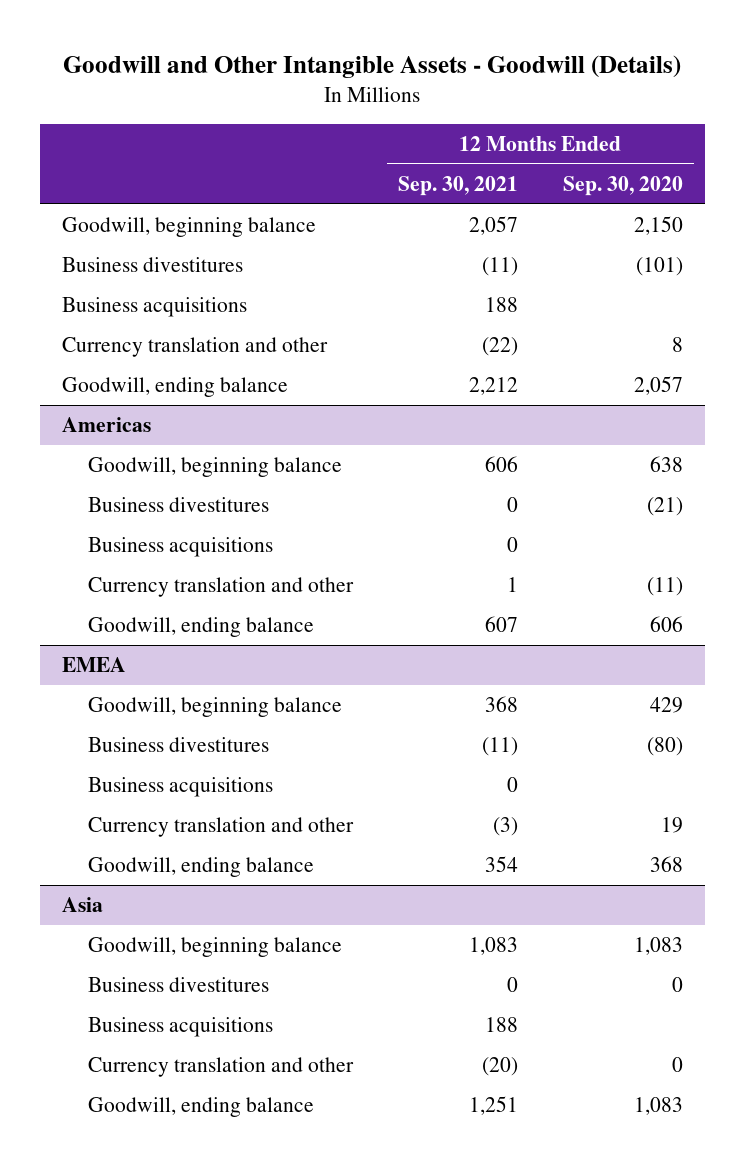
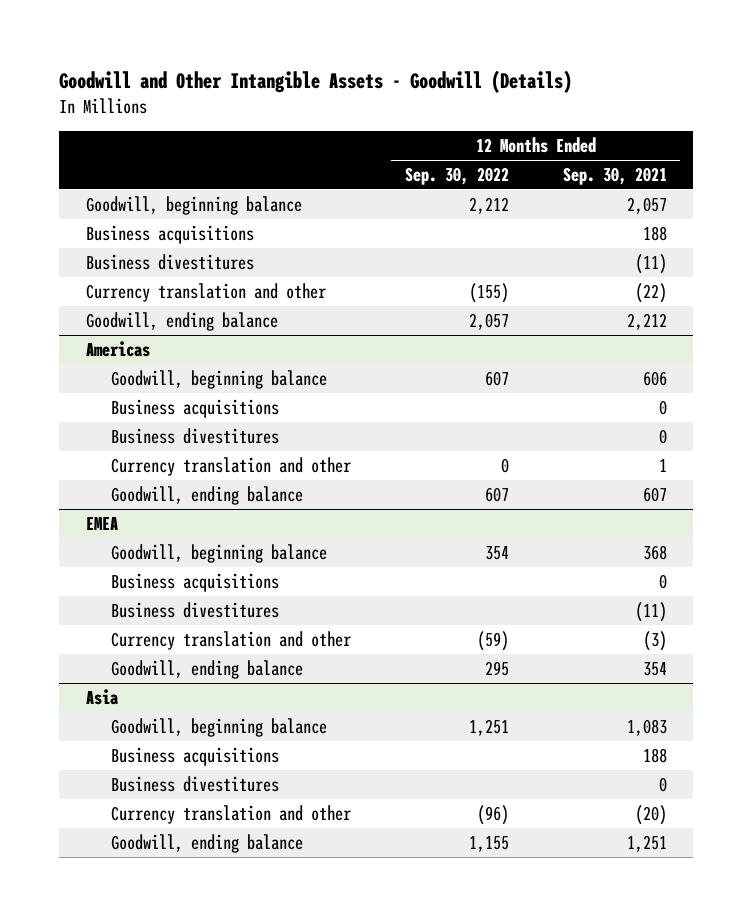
[562,175,683,196] Sep. 30, 2020 -> none
none -> [404,166,509,185] Sep. 30, 2022
[62,257,244,273] Business divestitures -> [86,253,255,270] Business divestitures
[87,497,269,513] Business divestitures -> [110,427,279,444] Business divestitures
[87,737,269,753] Business divestitures -> [110,601,279,618] Business divestitures
[87,977,269,993] Business divestitures -> [110,775,279,792] Business divestitures

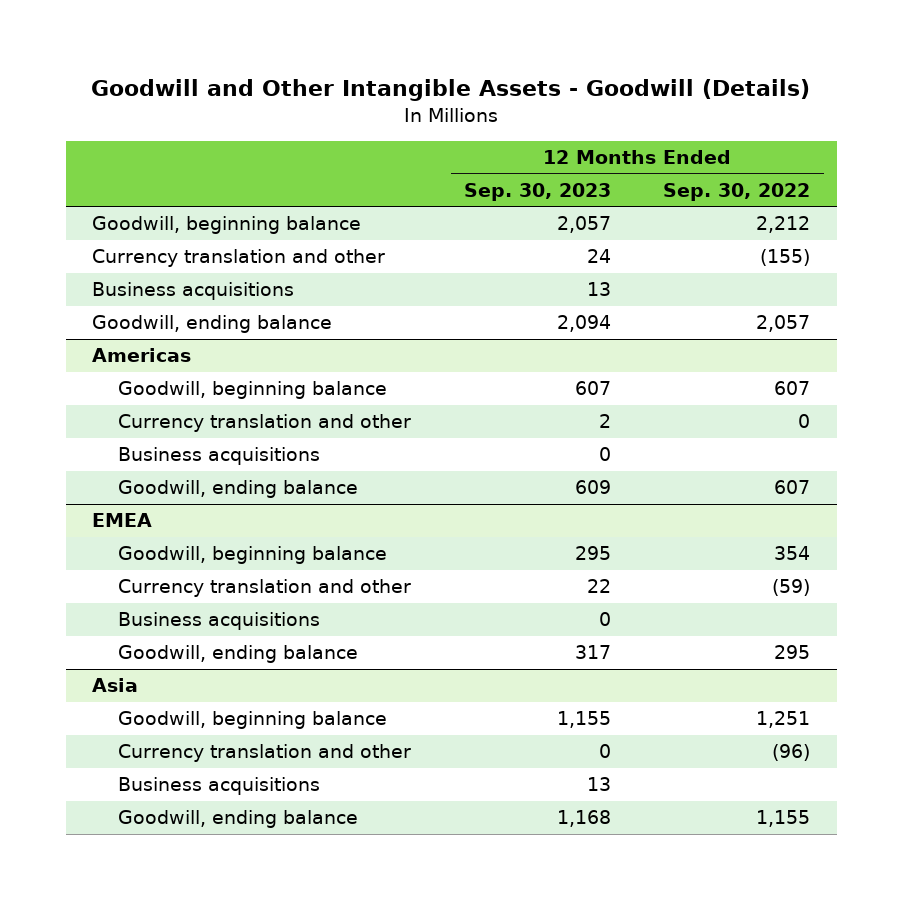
[562,166,667,185] Sep. 30, 2021 -> none
none -> [463,182,611,201] Sep. 30, 2023
[86,253,255,270] Business divestitures -> none
[86,224,255,244] Business acquisitions -> [92,282,295,301] Business acquisitions
[110,427,279,444] Business divestitures -> none
[110,398,279,418] Business acquisitions -> [118,447,321,466] Business acquisitions
[110,601,279,618] Business divestitures -> none
[110,572,279,592] Business acquisitions -> [118,612,321,631] Business acquisitions
[110,775,279,792] Business divestitures -> none
[110,746,279,766] Business acquisitions -> [118,777,321,796] Business acquisitions

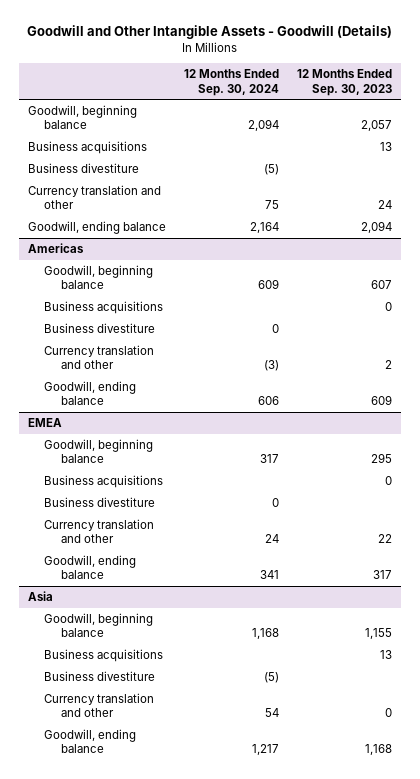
[663,182,811,201] Sep. 30, 2022 -> none
none -> [184,69,280,96] 12 Months Ended Sep. 30, 2024
none -> [27,162,139,173] Business divestiture
[92,249,386,268] Currency translation and other -> [27,184,161,210] Currency translation and other
none -> [44,322,156,333] Business divestiture
[118,414,412,433] Currency translation and other -> [44,344,155,370] Currency translation and other
none -> [44,496,156,507] Business divestiture
[118,579,412,598] Currency translation and other -> [44,518,155,544] Currency translation and other
none -> [44,670,156,681] Business divestiture
[118,744,412,763] Currency translation and other -> [44,692,155,718] Currency translation and other

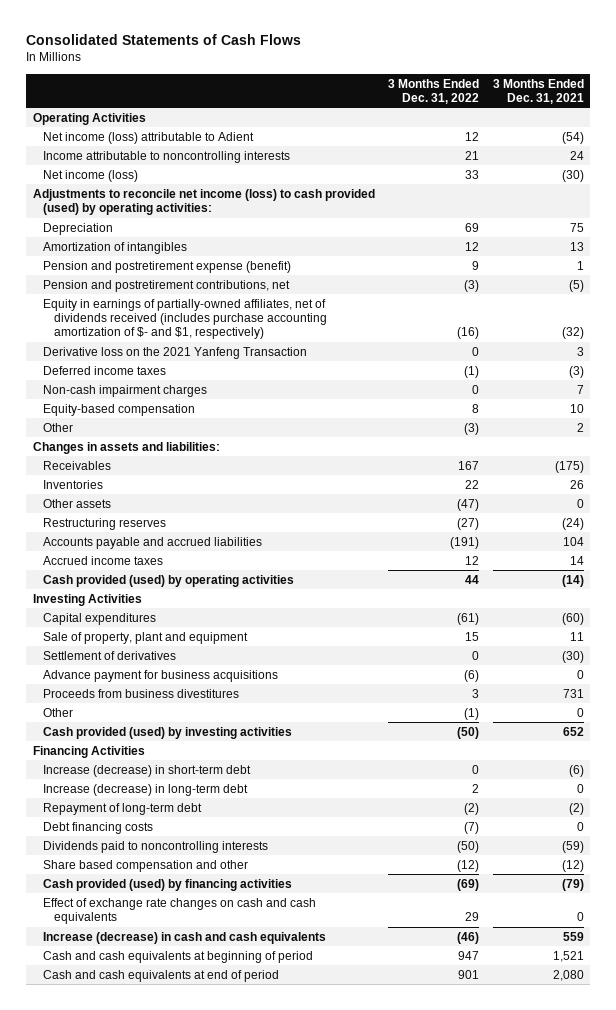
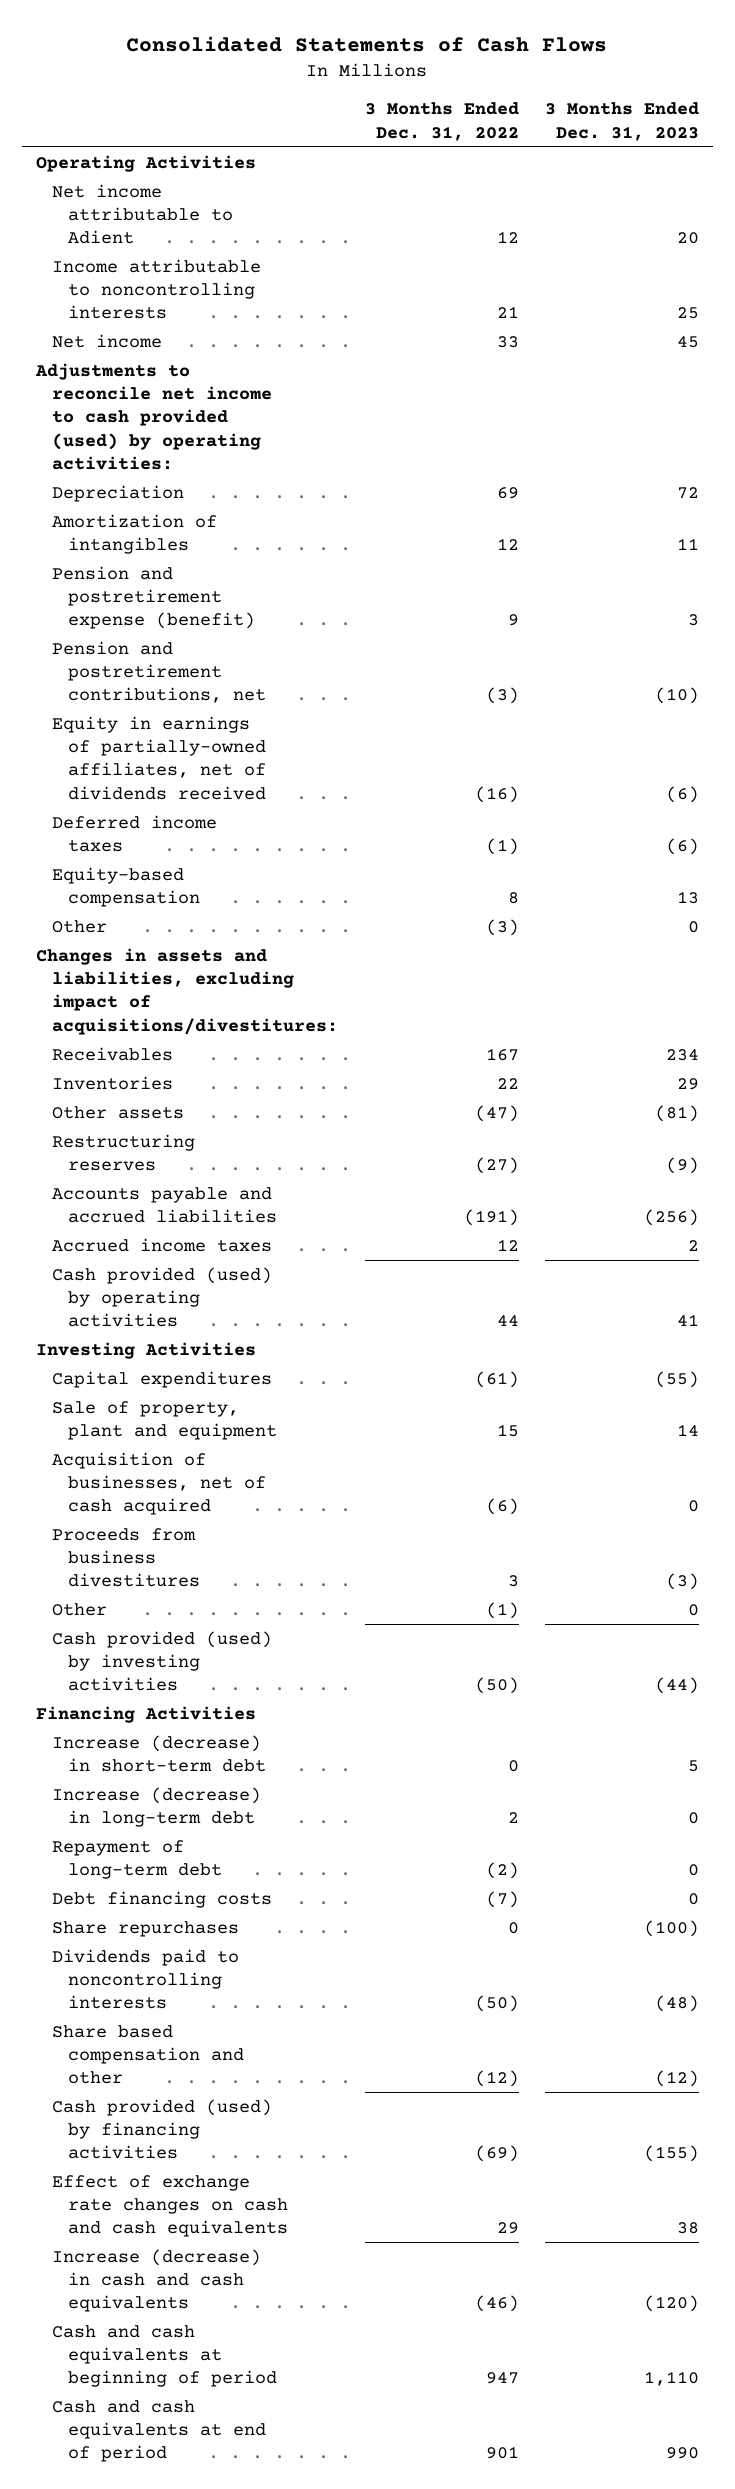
[492,78,584,104] 3 Months Ended Dec. 31, 2021 -> none
none -> [545,102,700,141] 3 Months Ended Dec. 31, 2023
[43,131,255,144] Net income (loss) attributable to Adient -> [51,183,234,245] Net income attributable to Adient
[43,169,139,182] Net income (loss) -> [51,333,162,348] Net income
[32,188,375,216] Adjustments to reconcile net income (loss) to cash provided (used) by operating activities: -> [34,362,272,471] Adjustments to reconcile net income to cash provided (used) by operating activities:
[43,346,308,359] Derivative loss on the 2021 Yanfeng Transaction -> none
[43,298,328,340] Equity in earnings of partially-owned affiliates, net of dividends received (includes purchase accounting amortization of $- and $1, respectively) -> [51,715,267,800] Equity in earnings of partially-owned affiliates, net of dividends received
[43,384,208,397] Non-cash impairment charges -> none
[32,441,220,454] Changes in assets and liabilities: -> [35,947,338,1035] Changes in assets and liabilities, excluding impact of acquisitions/divestitures:
[43,650,177,660] Settlement of derivatives -> none
[43,669,279,682] Advance payment for business acquisitions -> none
none -> [51,1451,267,1516] Acquisition of businesses, net of cash acquired
none -> [51,1920,239,1937] Share repurchases

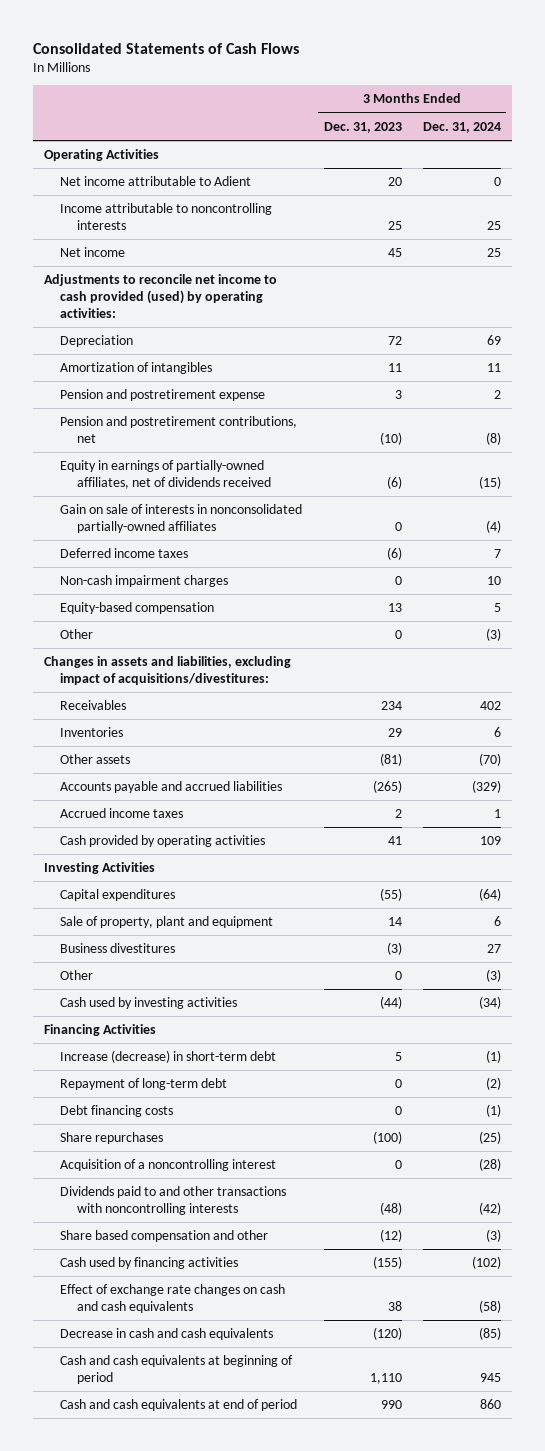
[364,102,519,141] 3 Months Ended Dec. 31, 2022 -> none
none -> [422,121,501,133] Dec. 31, 2024
[51,565,256,630] Pension and postretirement expense (benefit) -> [60,388,266,401] Pension and postretirement expense
none -> [60,503,303,534] Gain on sale of interests in nonconsolidated partially-owned affiliates
none -> [60,574,229,587] Non-cash impairment charges
[51,1133,195,1172] Restructuring reserves -> none
[644,1209,700,1227] (256) -> [372,779,402,793] (265)
[51,1266,272,1328] Cash provided (used) by operating activities -> [60,834,266,847] Cash provided by operating activities
[51,1451,267,1516] Acquisition of businesses, net of cash acquired -> none
[51,1527,201,1588] Proceeds from business divestitures -> [60,942,176,953] Business divestitures
[51,1630,272,1692] Cash provided (used) by investing activities -> [60,996,238,1009] Cash used by investing activities
[51,1786,261,1828] Increase (decrease) in long-term debt -> none
none -> [60,1158,277,1171] Acquisition of a noncontrolling interest
[51,1948,239,2010] Dividends paid to noncontrolling interests -> [60,1185,287,1216] Dividends paid to and other transactions with noncontrolling interests
[51,2098,272,2160] Cash provided (used) by financing activities -> [60,1256,239,1269] Cash used by financing activities
[51,2248,261,2313] Increase (decrease) in cash and cash equivalents -> [60,1327,274,1340] Decrease in cash and cash equivalents

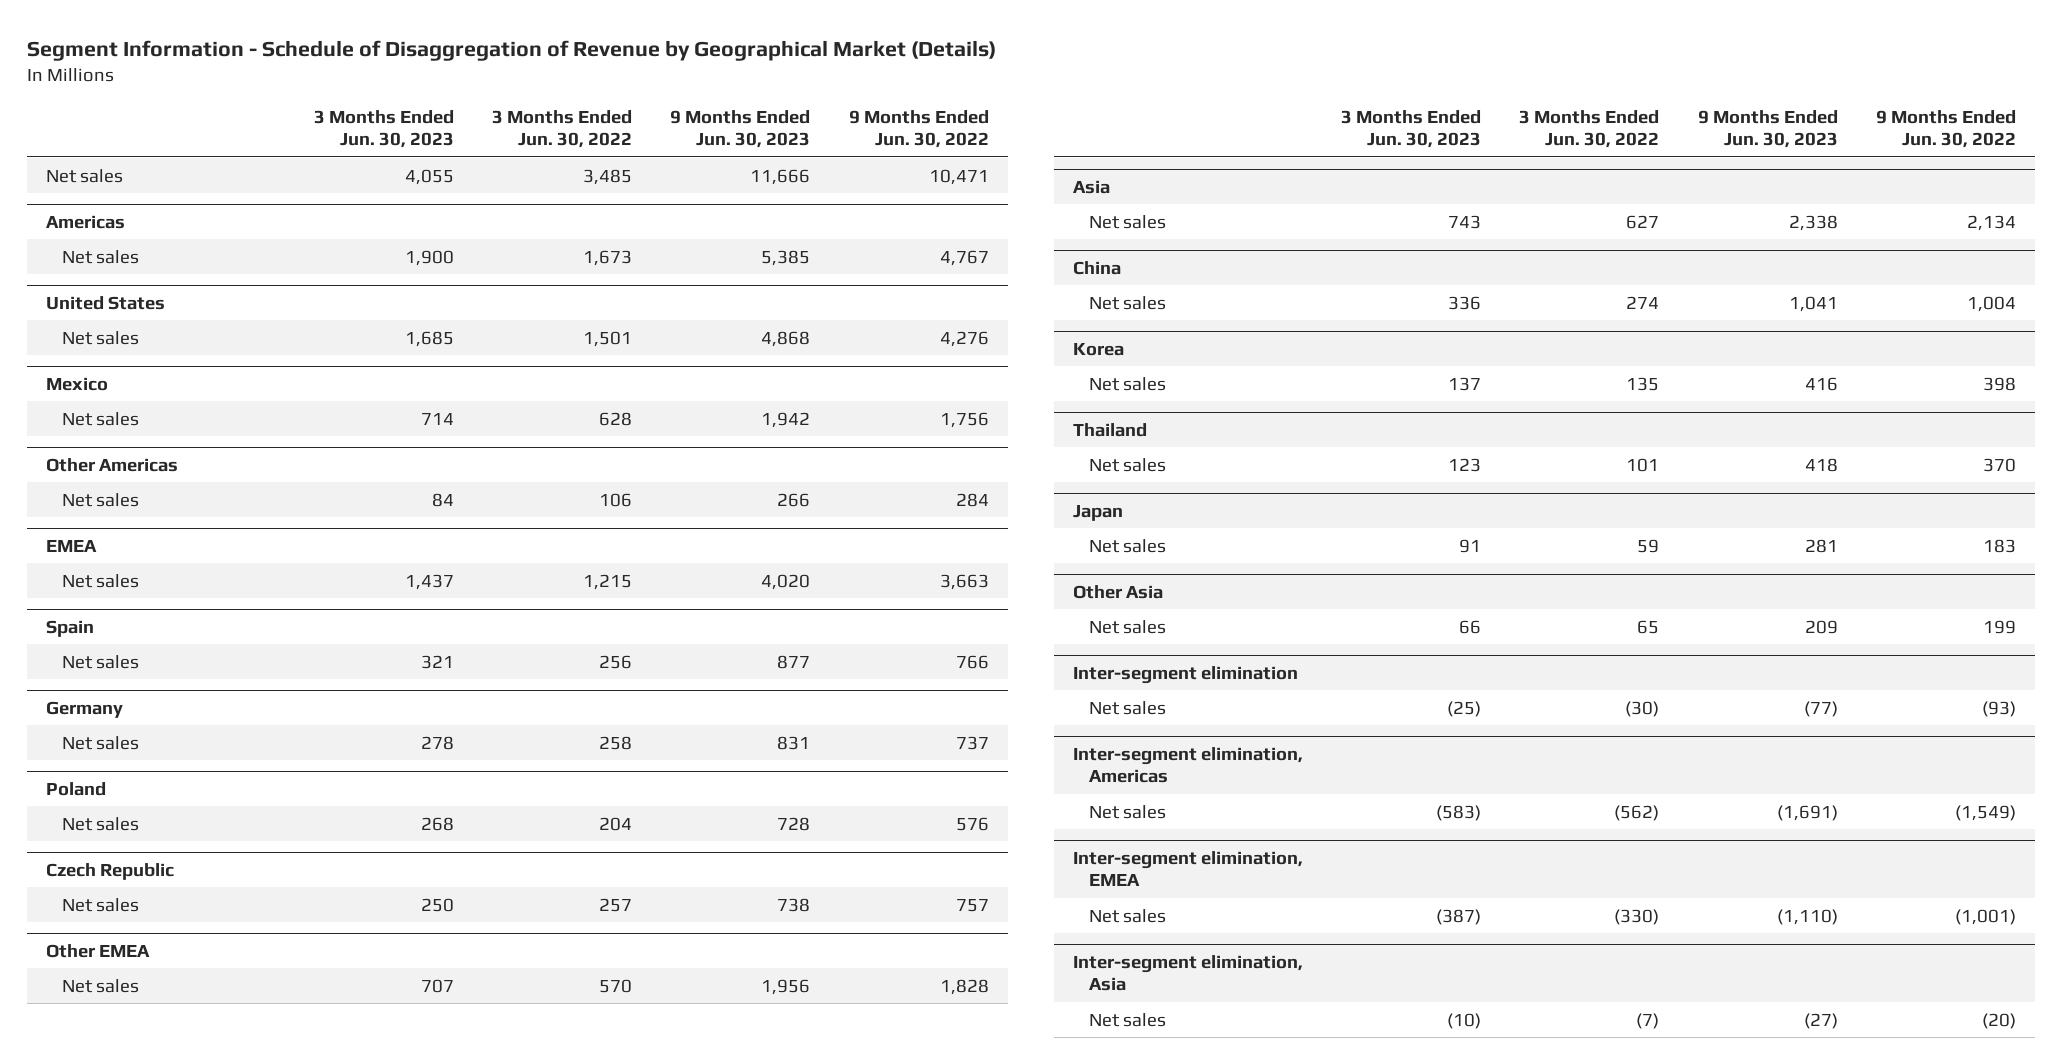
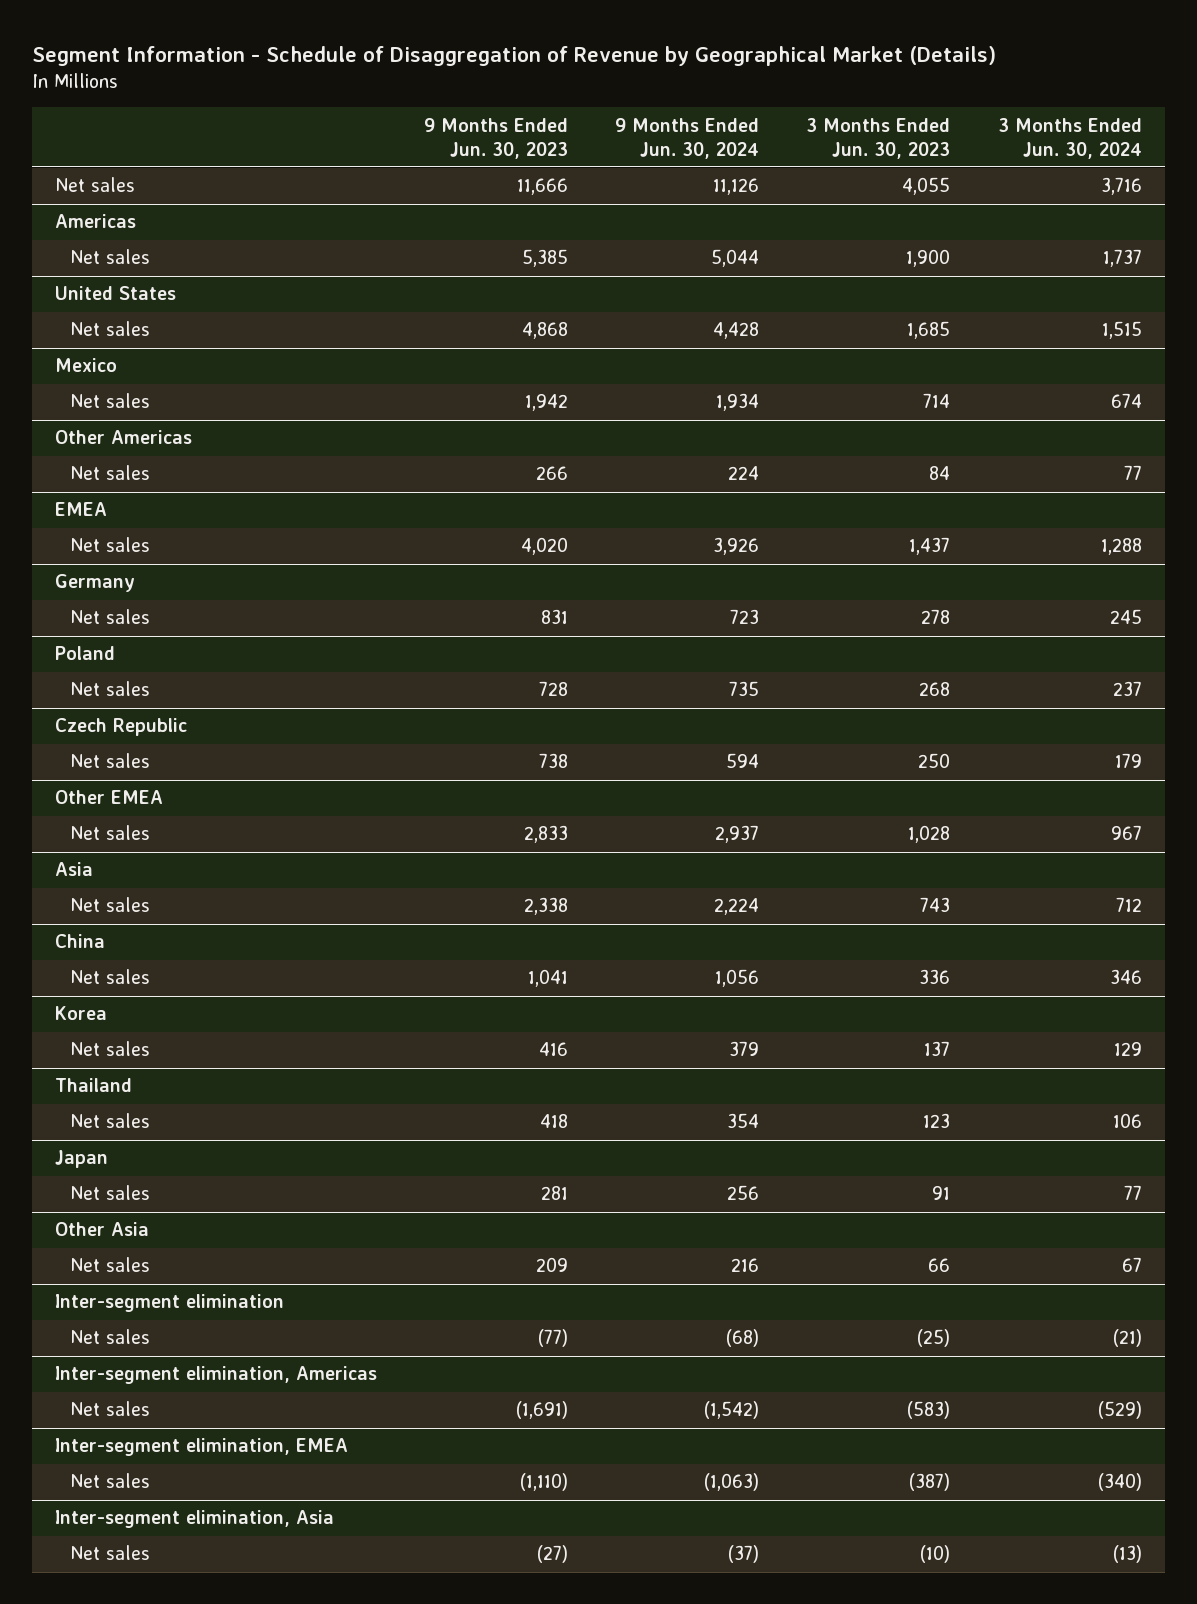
[492,109,633,149] 3 Months Ended Jun. 30, 2022 -> none
[848,109,989,149] 9 Months Ended Jun. 30, 2022 -> none
none -> [615,117,760,159] 9 Months Ended Jun. 30, 2024
none -> [997,117,1142,159] 3 Months Ended Jun. 30, 2024
[45,619,94,637] Spain -> none
[62,654,140,669] Net sales -> none
[421,978,455,993] 707 -> [908,825,951,844] 1,028
[761,978,811,995] 1,956 -> [524,825,569,844] 2,833

